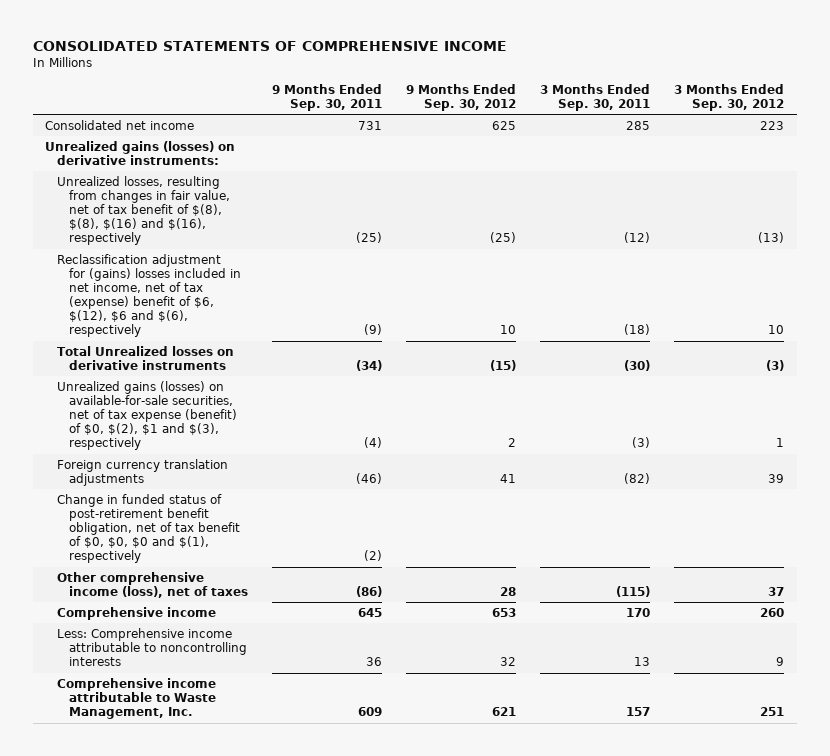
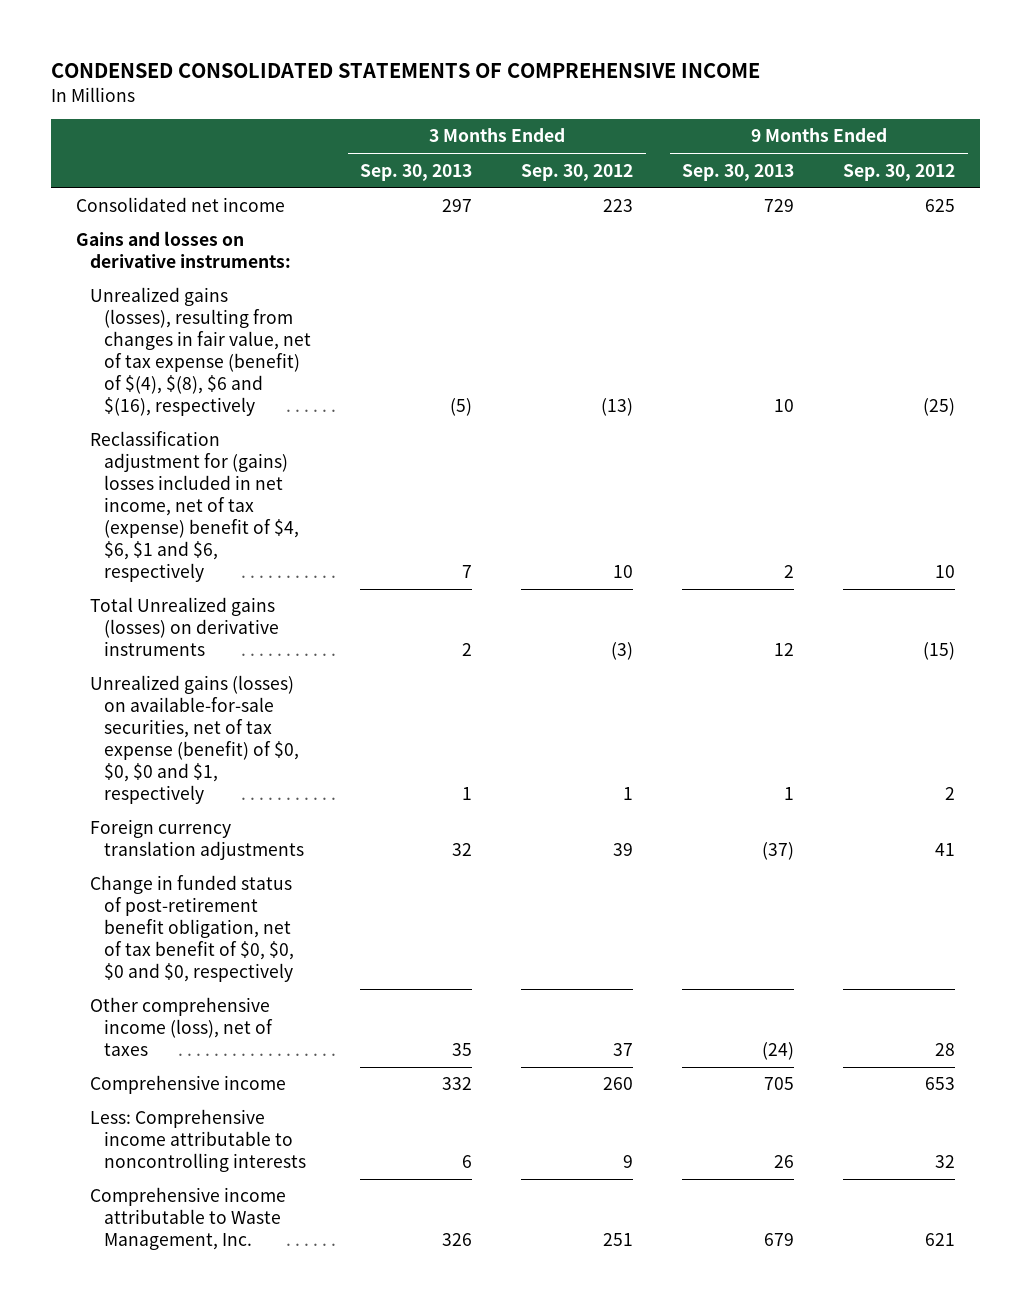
[33,41,508,52] CONSOLIDATED STATEMENTS OF COMPREHENSIVE INCOME -> [51,63,761,79] CONDENSED CONSOLIDATED STATEMENTS OF COMPREHENSIVE INCOME
[272,83,383,111] 9 Months Ended Sep. 30, 2011 -> none
[540,83,651,111] 3 Months Ended Sep. 30, 2011 -> none
none -> [360,163,473,181] Sep. 30, 2013
none -> [682,163,795,181] Sep. 30, 2013
[45,140,236,166] Unrealized gains (losses) on derivative instruments: -> [75,231,292,269] Gains and losses on derivative instruments:
[57,175,230,246] Unrealized losses, resulting from changes in fair value, net of tax benefit of $(8), $(8), $(16) and $(16), respectively -> [90,287,312,417] Unrealized gains (losses), resulting from changes in fair value, net of tax expense (benefit) of $(4), $(8), $6 and $(16), respectively
[57,253,241,338] Reclassification adjustment for (gains) losses included in net income, net of tax (expense) benefit of $6, $(12), $6 and $(6), respectively -> [90,431,300,583] Reclassification adjustment for (gains) losses included in net income, net of tax (expense) benefit of $4, $6, $1 and $6, respectively
[57,345,235,371] Total Unrealized losses on derivative instruments -> [90,597,280,657] Total Unrealized gains (losses) on derivative instruments
[57,380,237,451] Unrealized gains (losses) on available-for-sale securities, net of tax expense (benefit) of $0, $(2), $1 and $(3), respectively -> [90,675,300,805] Unrealized gains (losses) on available-for-sale securities, net of tax expense (benefit) of $0, $0, $0 and $1, respectively
[57,493,240,564] Change in funded status of post-retirement benefit obligation, net of tax benefit of $0, $0, $0 and $(1), respectively -> [90,875,295,983] Change in funded status of post-retirement benefit obligation, net of tax benefit of $0, $0, $0 and $0, respectively

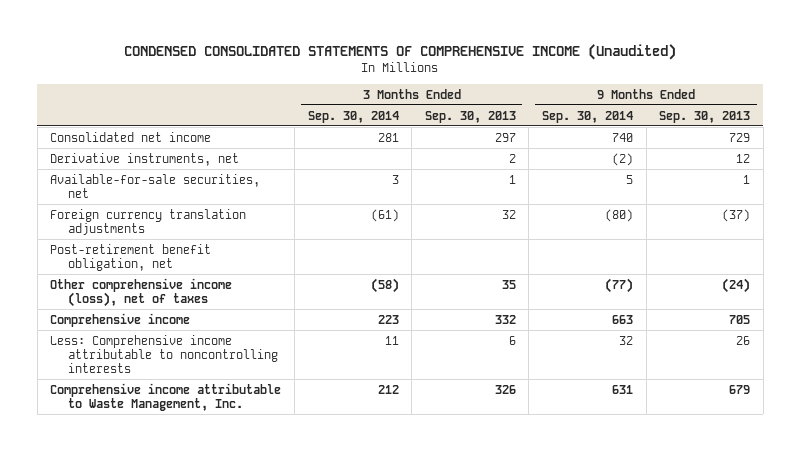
[51,63,761,79] CONDENSED CONSOLIDATED STATEMENTS OF COMPREHENSIVE INCOME -> [124,43,677,60] CONDENSED CONSOLIDATED STATEMENTS OF COMPREHENSIVE INCOME (Unaudited)
[521,163,634,181] Sep. 30, 2012 -> none
[843,163,956,181] Sep. 30, 2012 -> none
none -> [307,110,399,123] Sep. 30, 2014
none -> [542,110,634,123] Sep. 30, 2014
[75,231,292,269] Gains and losses on derivative instruments: -> none
[90,287,312,417] Unrealized gains (losses), resulting from changes in fair value, net of tax expense (benefit) of $(4), $(8), $6 and $(16), respectively -> none
[90,431,300,583] Reclassification adjustment for (gains) losses included in net income, net of tax (expense) benefit of $4, $6, $1 and $6, respectively -> none
[90,597,280,657] Total Unrealized gains (losses) on derivative instruments -> [50,152,240,166] Derivative instruments, net
[90,675,300,805] Unrealized gains (losses) on available-for-sale securities, net of tax expense (benefit) of $0, $0, $0 and $1, respectively -> [50,173,261,198] Available-for-sale securities, net
[90,875,295,983] Change in funded status of post-retirement benefit obligation, net of tax benefit of $0, $0, $0 and $0, respectively -> [50,243,212,271] Post-retirement benefit obligation, net

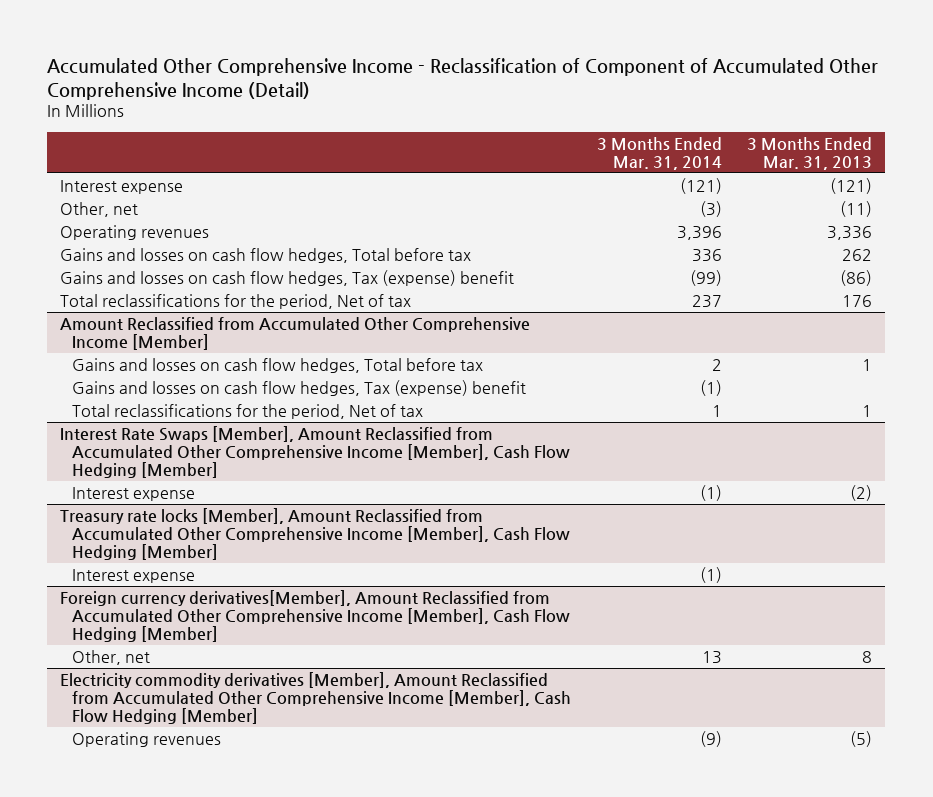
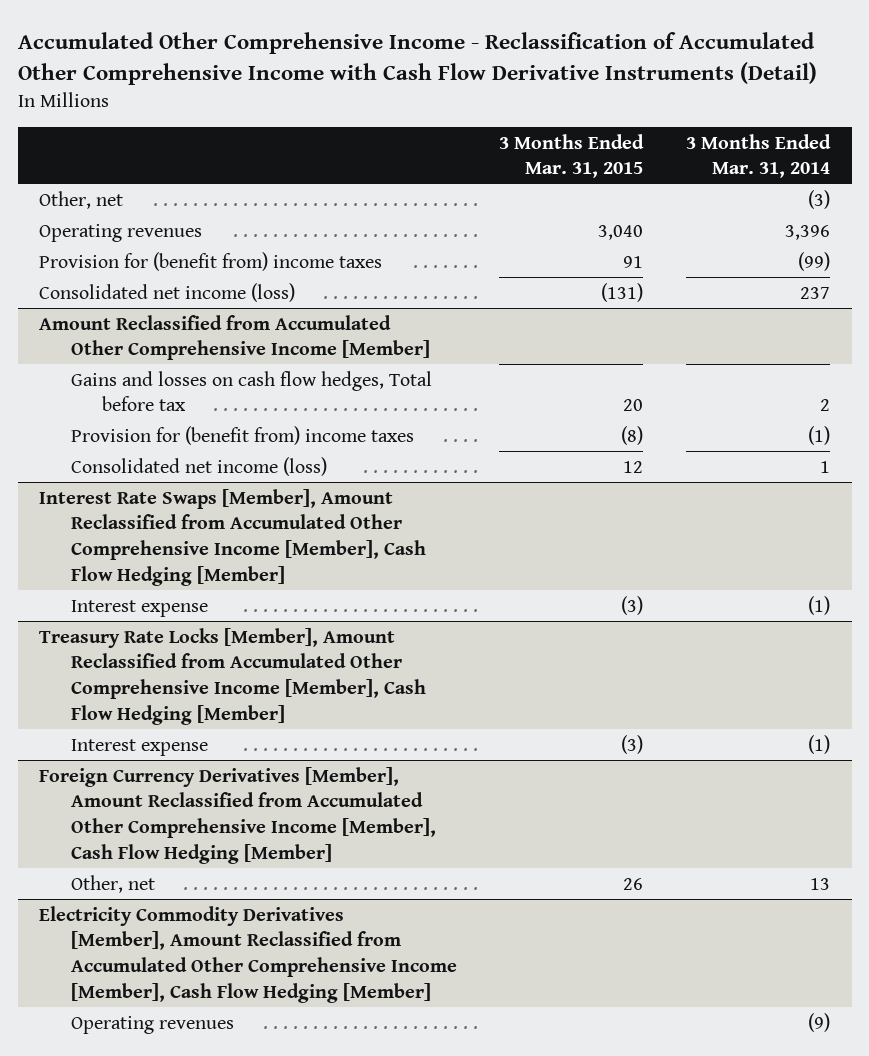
[47,57,879,100] Accumulated Other Comprehensive Income - Reclassification of Component of Accumulated Other Comprehensive Income (Detail) -> [17,31,817,86] Accumulated Other Comprehensive Income - Reclassification of Accumulated Other Comprehensive Income with Cash Flow Derivative Instruments (Detail)
[747,136,873,170] 3 Months Ended Mar. 31, 2013 -> none
none -> [499,133,645,179] 3 Months Ended Mar. 31, 2015
[60,179,184,194] Interest expense -> none
[60,247,472,263] Gains and losses on cash flow hedges, Total before tax -> none
[60,269,515,286] Gains and losses on cash flow hedges, Tax (expense) benefit -> [39,251,383,271] Provision for (benefit from) income taxes
[60,293,412,309] Total reclassifications for the period, Net of tax -> [39,282,296,302] Consolidated net income (loss)
[72,379,527,396] Gains and losses on cash flow hedges, Tax (expense) benefit -> [70,425,414,445] Provision for (benefit from) income taxes
[72,403,424,419] Total reclassifications for the period, Net of tax -> [70,456,327,476] Consolidated net income (loss)
[60,507,571,560] Treasury rate locks [Member], Amount Reclassified from Accumulated Other Comprehensive Income [Member], Cash Flow Hedging [Member] -> [39,627,426,725] Treasury Rate Locks [Member], Amount Reclassified from Accumulated Other Comprehensive Income [Member], Cash Flow Hedging [Member]
[60,589,571,642] Foreign currency derivatives[Member], Amount Reclassified from Accumulated Other Comprehensive Income [Member], Cash Flow Hedging [Member] -> [39,766,436,864] Foreign Currency Derivatives [Member], Amount Reclassified from Accumulated Other Comprehensive Income [Member], Cash Flow Hedging [Member]
[60,671,572,724] Electricity commodity derivatives [Member], Amount Reclassified from Accumulated Other Comprehensive Income [Member], Cash Flow Hedging [Member] -> [39,905,457,1003] Electricity Commodity Derivatives [Member], Amount Reclassified from Accumulated Other Comprehensive Income [Member], Cash Flow Hedging [Member]

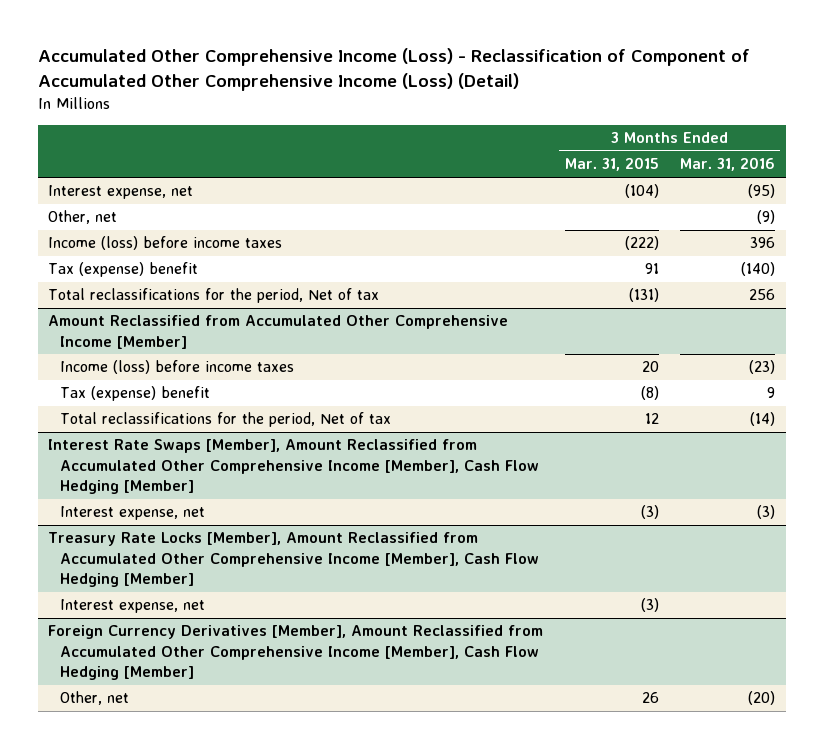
[17,31,817,86] Accumulated Other Comprehensive Income - Reclassification of Accumulated Other Comprehensive Income with Cash Flow Derivative Instruments (Detail) -> [37,48,750,92] Accumulated Other Comprehensive Income (Loss) - Reclassification of Component of Accumulated Other Comprehensive Income (Loss) (Detail)
[686,133,832,179] 3 Months Ended Mar. 31, 2014 -> none
none -> [679,157,775,172] Mar. 31, 2016
none -> [48,185,194,200] Interest expense, net
[39,223,203,242] Operating revenues -> none
none -> [48,236,283,251] Income (loss) before income taxes
[39,251,383,271] Provision for (benefit from) income taxes -> [48,262,199,278] Tax (expense) benefit
[39,282,296,302] Consolidated net income (loss) -> [48,288,380,304] Total reclassifications for the period, Net of tax
[70,370,432,412] Gains and losses on cash flow hedges, Total before tax -> none
none -> [60,360,295,375] Income (loss) before income taxes
[70,425,414,445] Provision for (benefit from) income taxes -> [60,386,211,402] Tax (expense) benefit
[70,456,327,476] Consolidated net income (loss) -> [60,412,392,428] Total reclassifications for the period, Net of tax
[70,599,208,617] Interest expense -> [60,506,206,521] Interest expense, net
[70,738,208,756] Interest expense -> [60,599,206,614] Interest expense, net
[39,905,457,1003] Electricity Commodity Derivatives [Member], Amount Reclassified from Accumulated Other Comprehensive Income [Member], Cash Flow Hedging [Member] -> none
[70,1015,234,1034] Operating revenues -> none

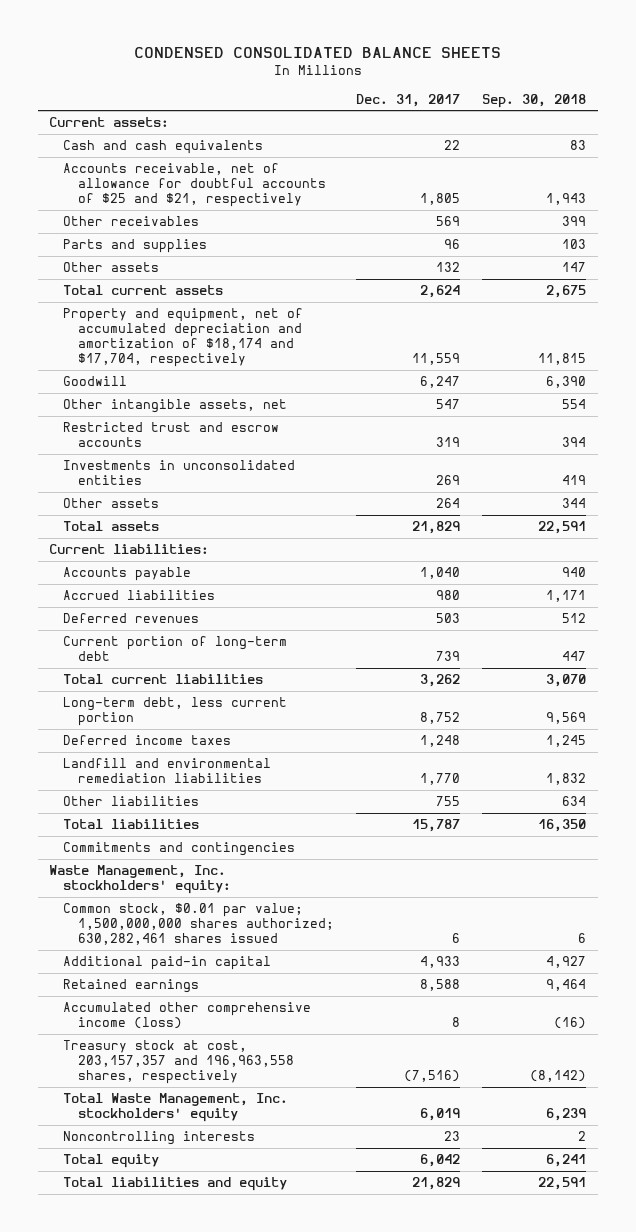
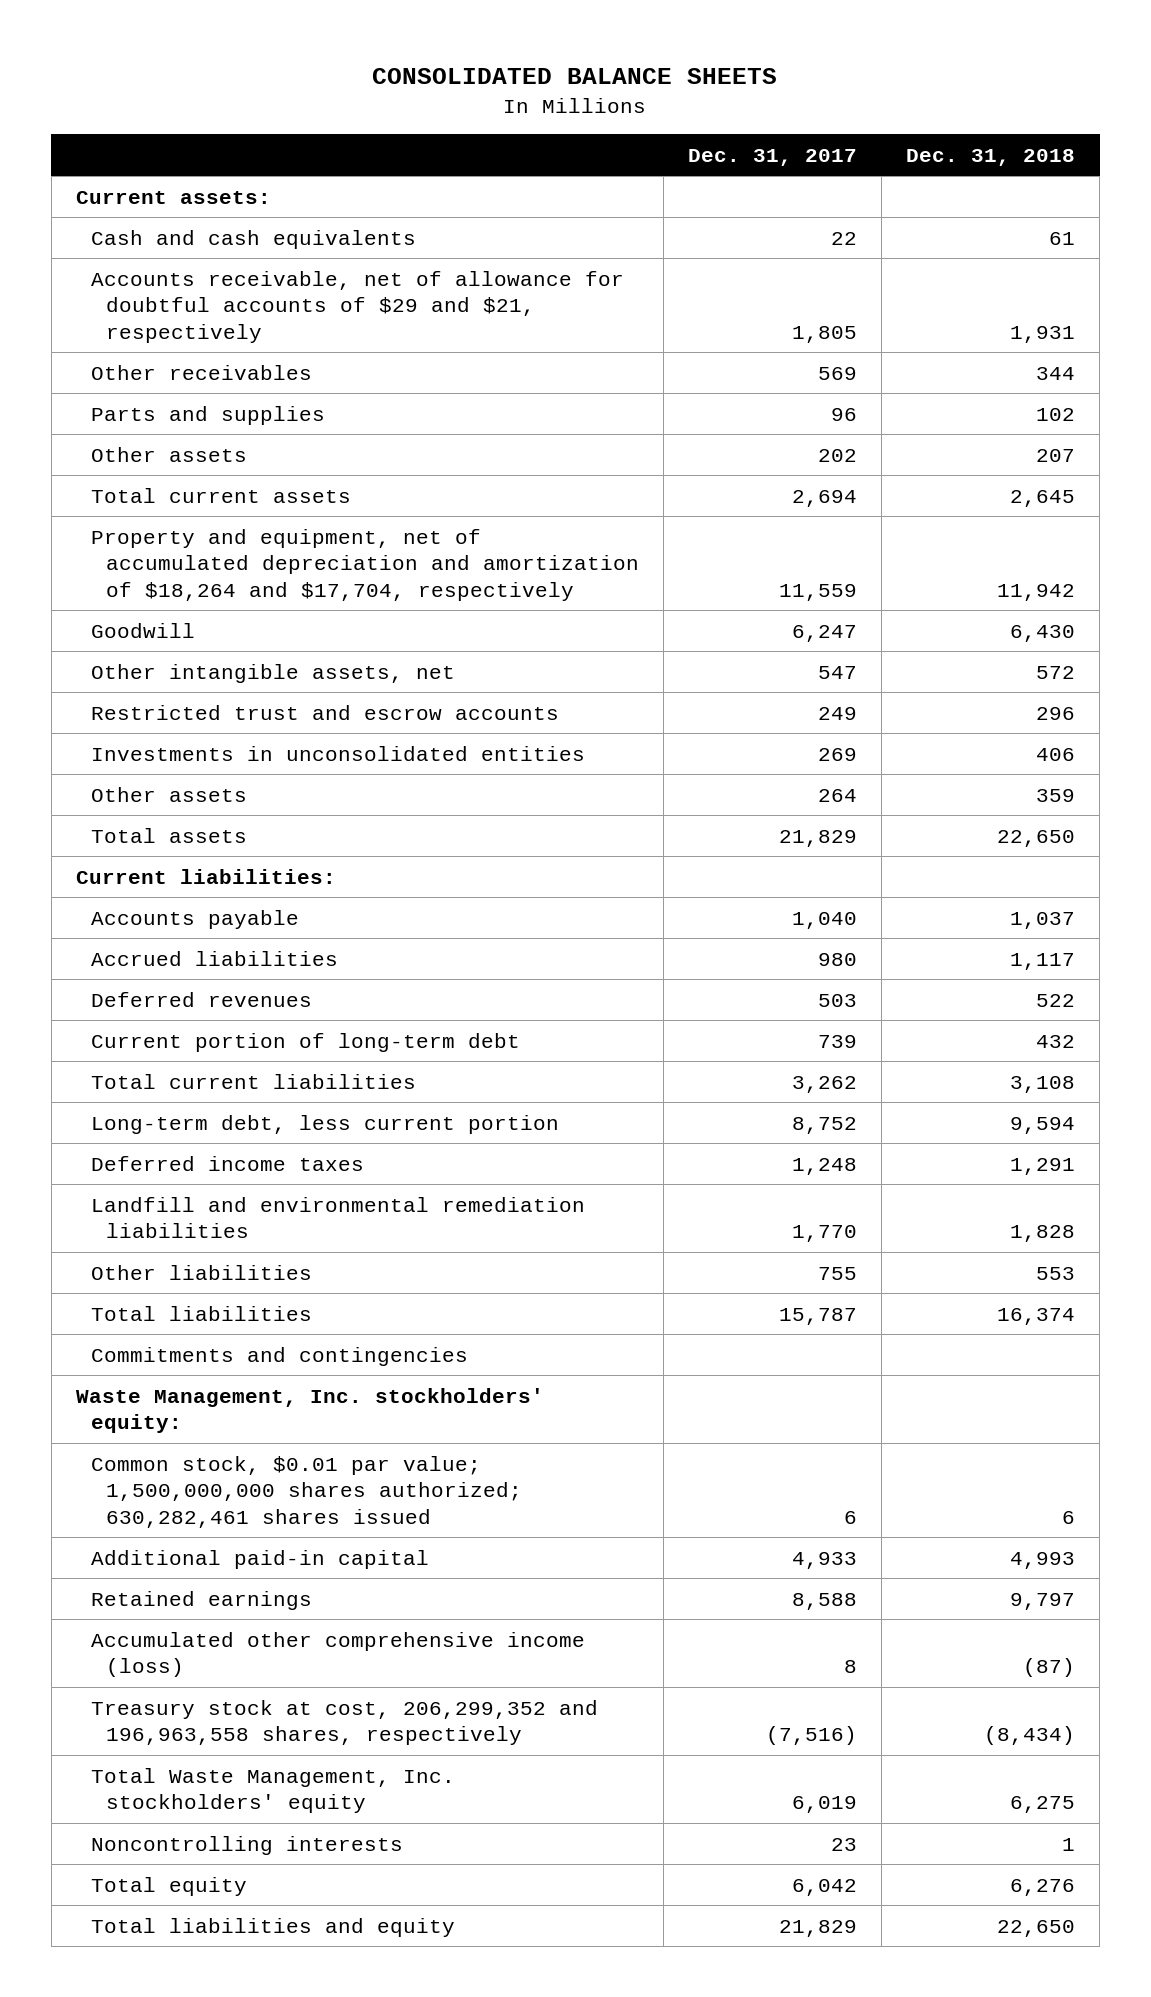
[133,46,501,58] CONDENSED CONSOLIDATED BALANCE SHEETS -> [372,68,778,85] CONSOLIDATED BALANCE SHEETS
[482,93,587,108] Sep. 30, 2018 -> none
none -> [906,148,1076,166] Dec. 31, 2018
[63,163,326,208] Accounts receivable, net of allowance for doubtful accounts of $25 and $21, respectively -> [91,270,625,343] Accounts receivable, net of allowance for doubtful accounts of $29 and $21, respectively
[436,262,461,273] 132 -> [818,448,858,462] 202
[420,285,461,299] 2,624 -> [792,489,858,507] 2,694
[63,308,304,368] Property and equipment, net of accumulated depreciation and amortization of $18,174 and $17,704, respectively -> [91,528,640,601] Property and equipment, net of accumulated depreciation and amortization of $18,264 and $17,704, respectively
[436,437,461,448] 319 -> [818,706,858,720] 249
[63,1040,294,1085] Treasury stock at cost, 203,157,357 and 196,963,558 shares, respectively -> [91,1699,599,1746] Treasury stock at cost, 206,299,352 and 196,963,558 shares, respectively

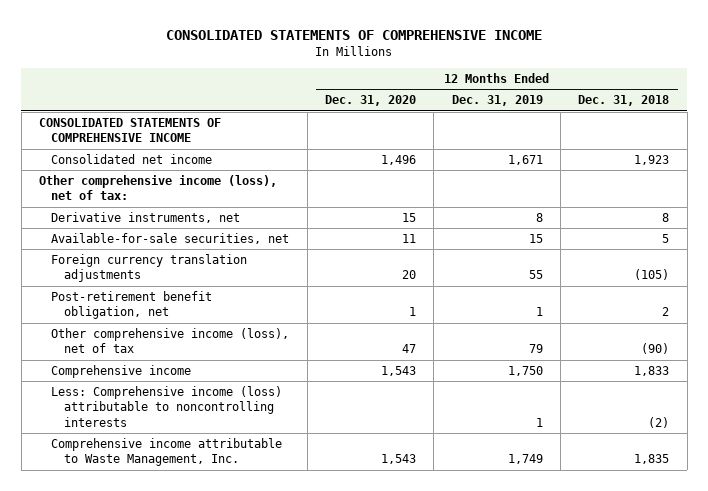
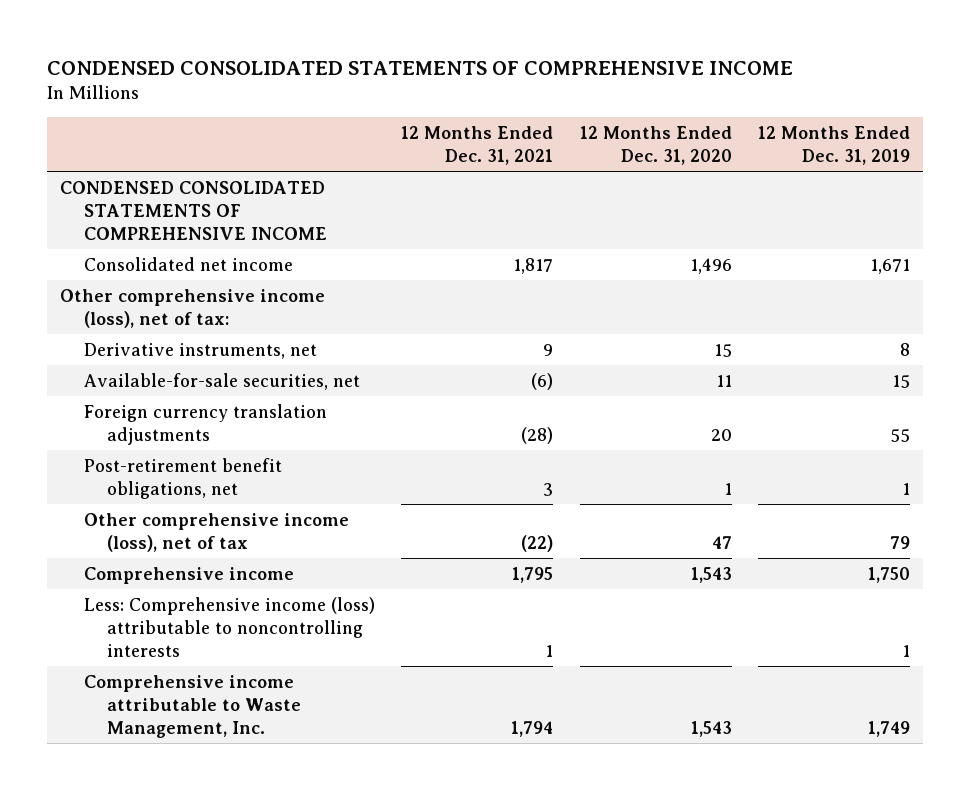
[166,29,543,40] CONSOLIDATED STATEMENTS OF COMPREHENSIVE INCOME -> [47,60,794,75] CONDENSED CONSOLIDATED STATEMENTS OF COMPREHENSIVE INCOME
[578,95,670,107] Dec. 31, 2018 -> none
none -> [401,125,554,165] 12 Months Ended Dec. 31, 2021
[39,118,222,143] CONSOLIDATED STATEMENTS OF COMPREHENSIVE INCOME -> [60,180,327,240] CONDENSED CONSOLIDATED STATEMENTS OF COMPREHENSIVE INCOME
[51,291,213,320] Post-retirement benefit obligation, net -> [83,457,282,499] Post-retirement benefit obligations, net

